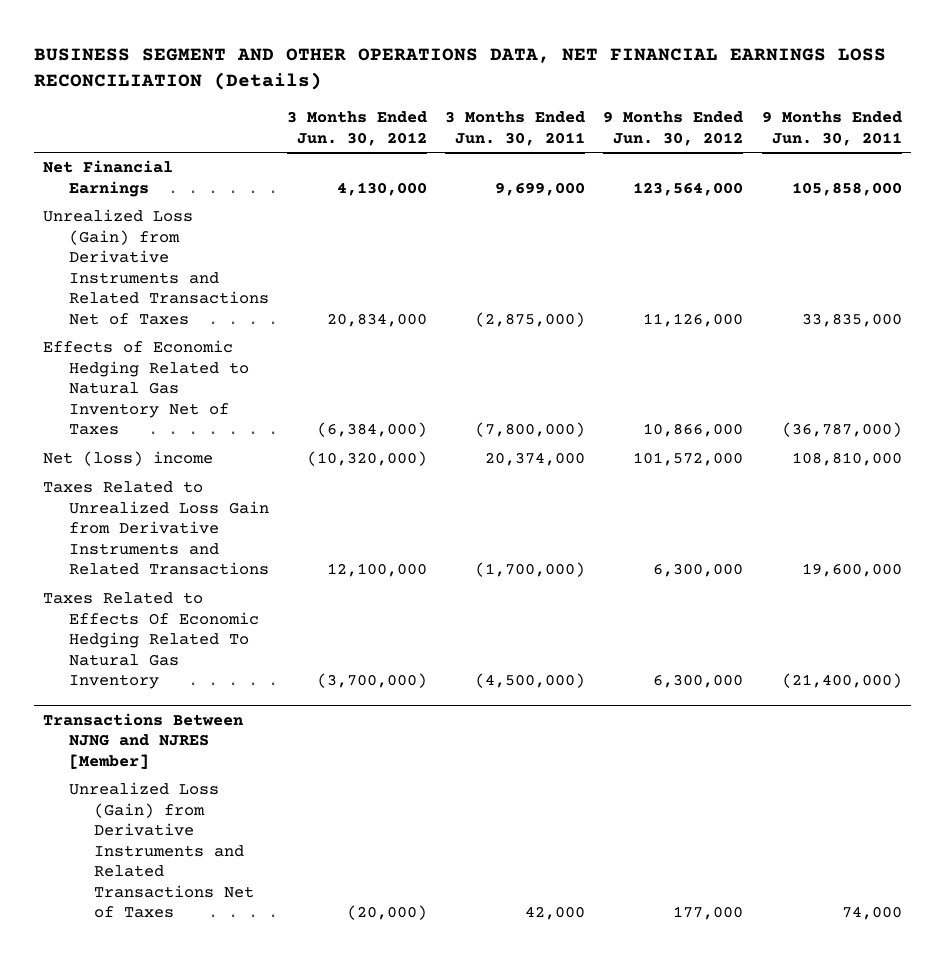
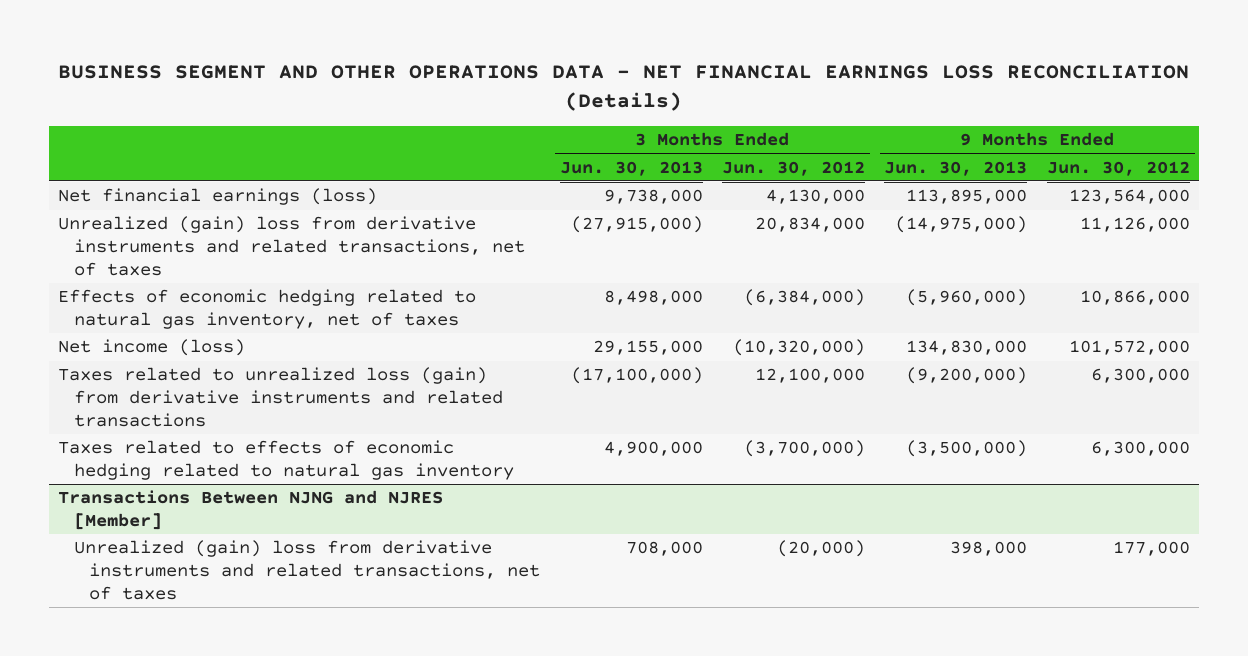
[33,47,886,90] BUSINESS SEGMENT AND OTHER OPERATIONS DATA, NET FINANCIAL EARNINGS LOSS RECONCILIATION (Details) -> [58,64,1190,112] BUSINESS SEGMENT AND OTHER OPERATIONS DATA - NET FINANCIAL EARNINGS LOSS RECONCILIATION (Details)
[445,111,586,146] 3 Months Ended Jun. 30, 2011 -> none
[761,111,902,146] 9 Months Ended Jun. 30, 2011 -> none
none -> [559,160,703,176] Jun. 30, 2013
none -> [884,160,1028,176] Jun. 30, 2013
[42,160,173,197] Net Financial Earnings -> [58,188,378,206] Net financial earnings (loss)
[42,209,269,325] Unrealized Loss (Gain) from Derivative Instruments and Related Transactions Net of Taxes -> [58,216,525,276] Unrealized (gain) loss from derivative instruments and related transactions, net of taxes
[42,340,249,436] Effects of Economic Hedging Related to Natural Gas Inventory Net of Taxes -> [58,289,477,329] Effects of economic hedging related to natural gas inventory, net of taxes
[42,451,213,467] Net (loss) income -> [58,339,246,357] Net income (loss)
[42,481,269,576] Taxes Related to Unrealized Loss Gain from Derivative Instruments and Related Transactions -> [58,367,503,427] Taxes related to unrealized loss (gain) from derivative instruments and related transactions
[42,592,259,690] Taxes Related to Effects Of Economic Hedging Related To Natural Gas Inventory -> [58,440,514,480] Taxes related to effects of economic hedging related to natural gas inventory
[68,782,255,919] Unrealized Loss (Gain) from Derivative Instruments and Related Transactions Net of Taxes -> [73,540,541,600] Unrealized (gain) loss from derivative instruments and related transactions, net of taxes

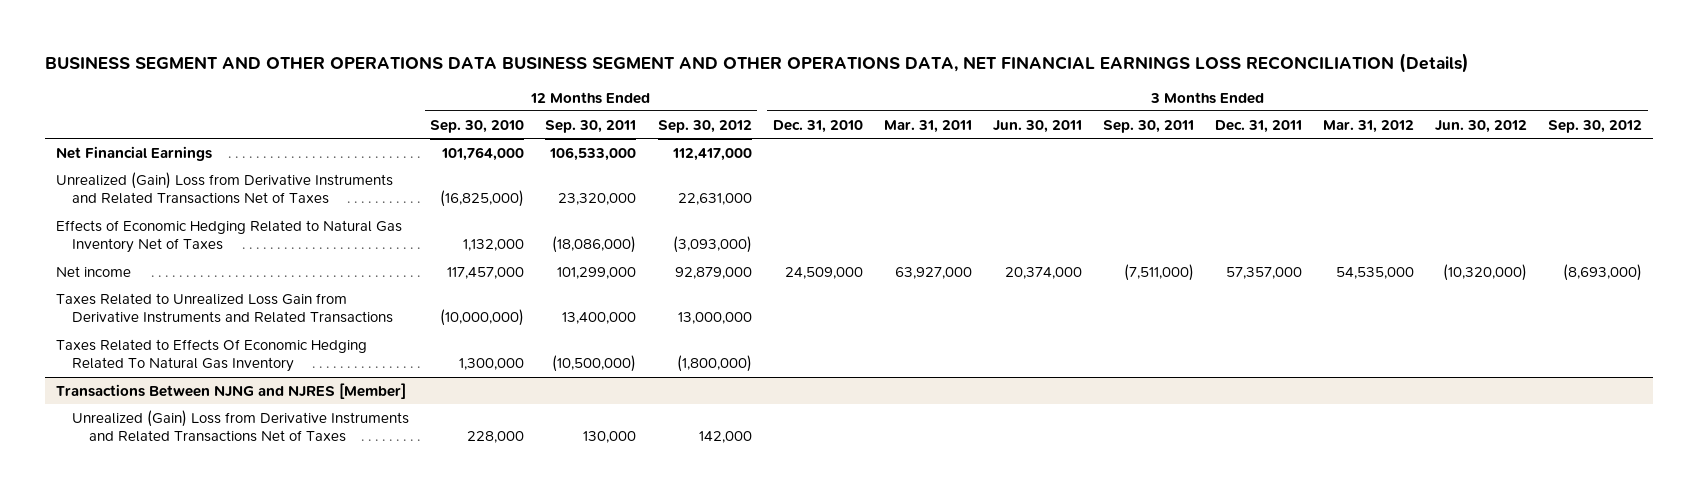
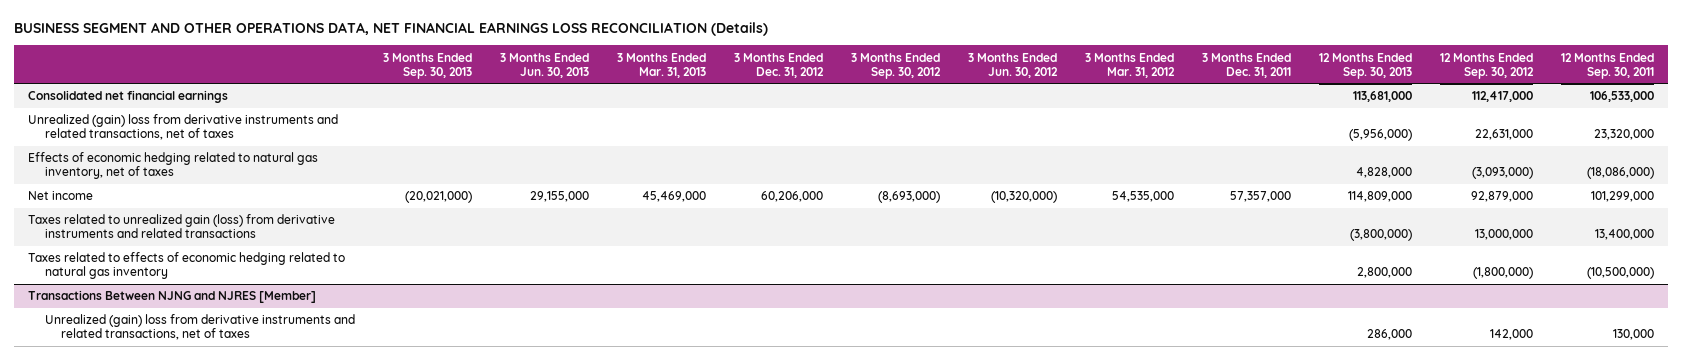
[45,52,1470,73] BUSINESS SEGMENT AND OTHER OPERATIONS DATA BUSINESS SEGMENT AND OTHER OPERATIONS DATA, NET FINANCIAL EARNINGS LOSS RECONCILIATION (Details) -> [14,22,769,37] BUSINESS SEGMENT AND OTHER OPERATIONS DATA, NET FINANCIAL EARNINGS LOSS RECONCILIATION (Details)
[430,119,525,133] Sep. 30, 2010 -> none
[772,119,863,133] Dec. 31, 2010 -> none
[883,119,972,133] Mar. 31, 2011 -> none
[992,119,1082,133] Jun. 30, 2011 -> none
[1102,119,1194,133] Sep. 30, 2011 -> none
none -> [382,52,472,79] 3 Months Ended Sep. 30, 2013
none -> [499,52,589,78] 3 Months Ended Jun. 30, 2013
none -> [616,52,706,78] 3 Months Ended Mar. 31, 2013
none -> [733,52,824,78] 3 Months Ended Dec. 31, 2012
none -> [1318,52,1412,79] 12 Months Ended Sep. 30, 2013
[55,145,212,161] Net Financial Earnings -> [28,90,229,104] Consolidated net financial earnings
[55,171,393,205] Unrealized (Gain) Loss from Derivative Instruments and Related Transactions Net of Taxes -> [28,114,339,141] Unrealized (gain) loss from derivative instruments and related transactions, net of taxes
[55,219,402,254] Effects of Economic Hedging Related to Natural Gas Inventory Net of Taxes -> [28,152,319,180] Effects of economic hedging related to natural gas inventory, net of taxes
[55,292,394,324] Taxes Related to Unrealized Loss Gain from Derivative Instruments and Related Transactions -> [28,214,336,239] Taxes related to unrealized gain (loss) from derivative instruments and related transactions
[55,338,367,373] Taxes Related to Effects Of Economic Hedging Related To Natural Gas Inventory -> [28,252,346,280] Taxes related to effects of economic hedging related to natural gas inventory
[72,409,410,443] Unrealized (Gain) Loss from Derivative Instruments and Related Transactions Net of Taxes -> [44,314,355,341] Unrealized (gain) loss from derivative instruments and related transactions, net of taxes

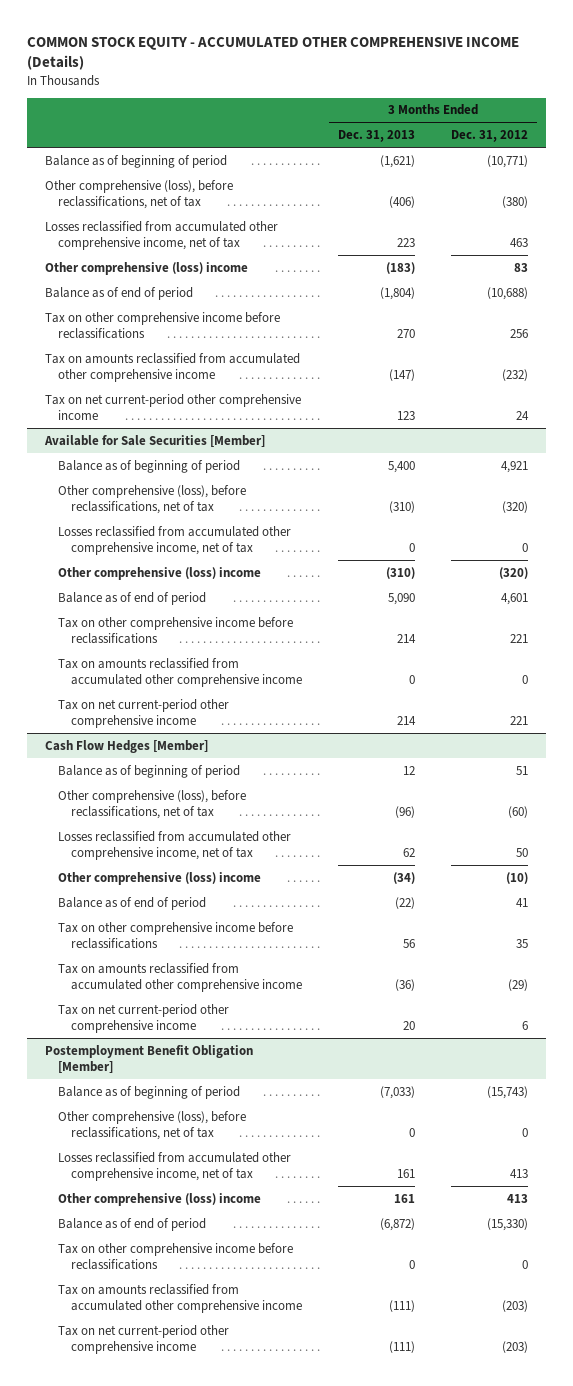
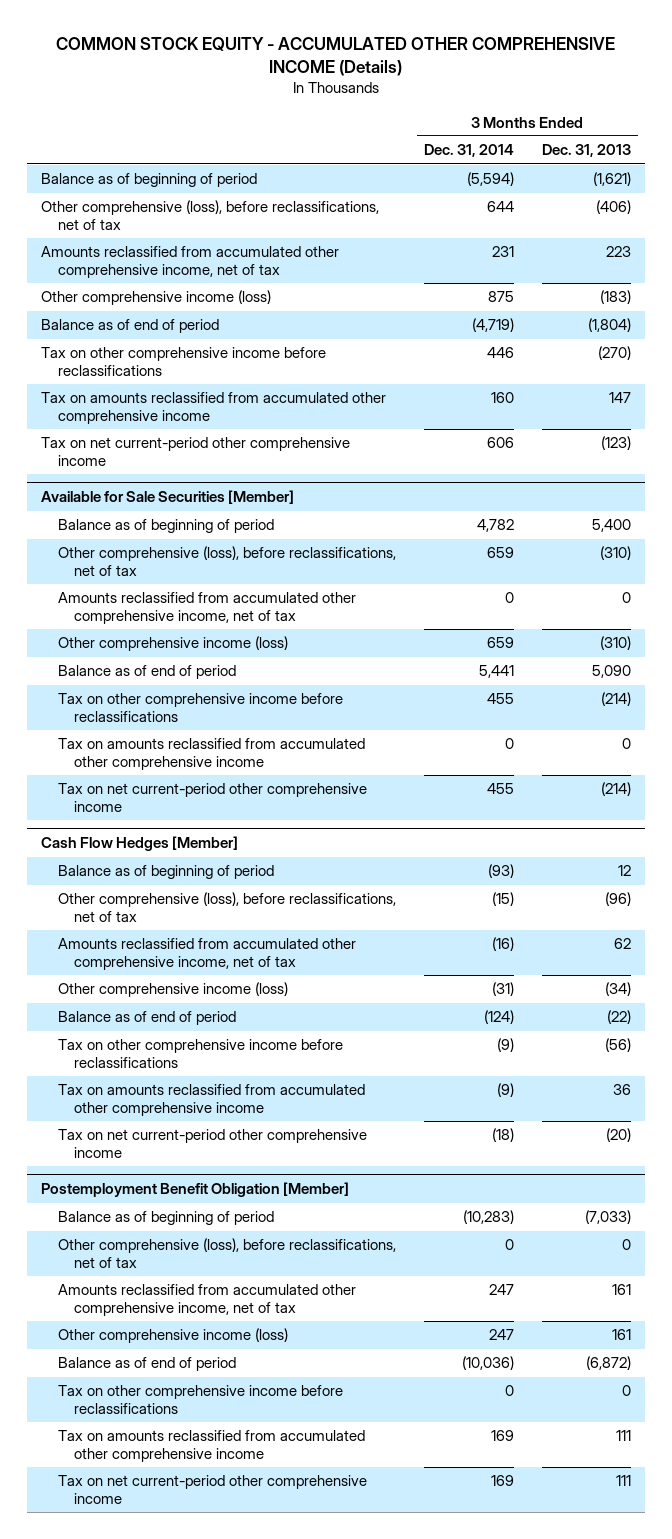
[450,130,528,143] Dec. 31, 2012 -> none
none -> [423,144,514,158] Dec. 31, 2014
[45,220,279,250] Losses reclassified from accumulated other comprehensive income, net of tax -> [41,246,340,278] Amounts reclassified from accumulated other comprehensive income, net of tax
[45,261,249,275] Other comprehensive (loss) income -> [41,290,272,306] Other comprehensive income (loss)
[396,328,415,338] 270 -> [597,346,631,361] (270)
[388,368,415,381] (147) -> [608,392,631,404] 147
[396,410,415,420] 123 -> [600,436,631,451] (123)
[57,525,291,555] Losses reclassified from accumulated other comprehensive income, net of tax -> [57,592,356,624] Amounts reclassified from accumulated other comprehensive income, net of tax
[57,566,261,580] Other comprehensive (loss) income -> [57,636,288,652] Other comprehensive income (loss)
[396,633,416,643] 214 -> [600,692,631,707] (214)
[396,715,416,725] 214 -> [600,782,631,797] (214)
[57,830,291,860] Losses reclassified from accumulated other comprehensive income, net of tax -> [57,938,356,970] Amounts reclassified from accumulated other comprehensive income, net of tax
[57,871,261,885] Other comprehensive (loss) income -> [57,982,288,998] Other comprehensive income (loss)
[402,938,415,948] 56 -> [604,1038,631,1053] (56)
[394,978,415,991] (36) -> [612,1084,631,1096] 36
[402,1020,415,1030] 20 -> [605,1128,631,1143] (20)
[57,1151,291,1181] Losses reclassified from accumulated other comprehensive income, net of tax -> [57,1284,356,1316] Amounts reclassified from accumulated other comprehensive income, net of tax
[57,1192,261,1206] Other comprehensive (loss) income -> [57,1328,288,1344] Other comprehensive income (loss)
[388,1299,415,1312] (111) -> [615,1430,631,1442] 111
[388,1340,415,1353] (111) -> [615,1475,631,1487] 111

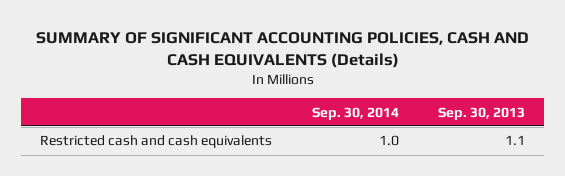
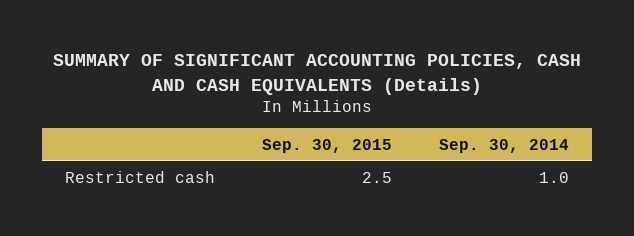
[437,106,525,120] Sep. 30, 2013 -> none
none -> [262,138,393,153] Sep. 30, 2015
[40,135,273,149] Restricted cash and cash equivalents -> [65,171,216,184] Restricted cash

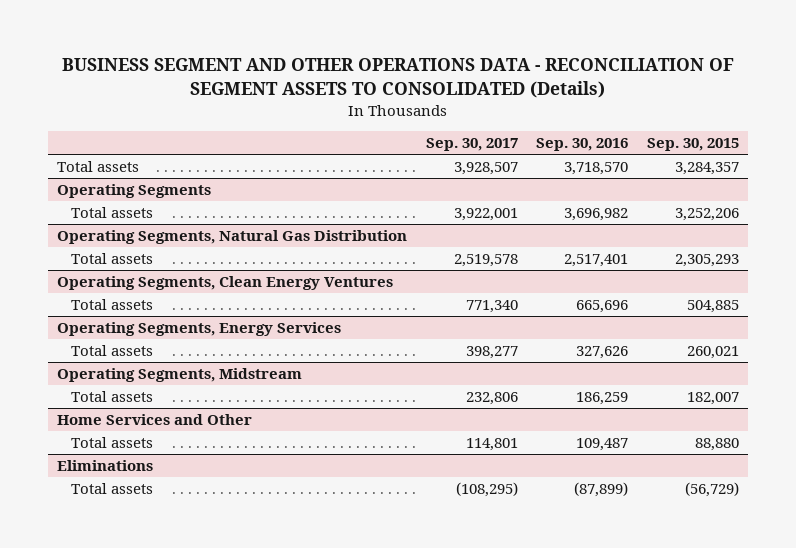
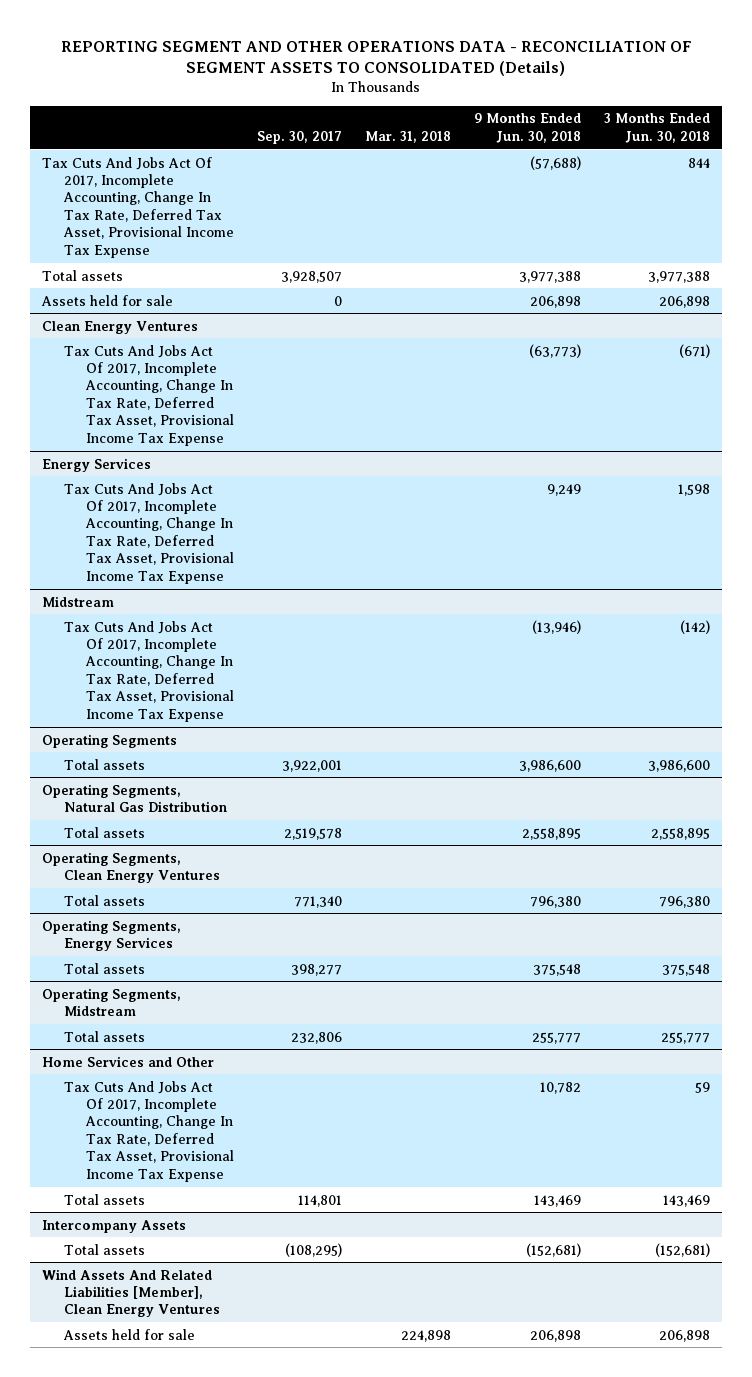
[62,58,735,99] BUSINESS SEGMENT AND OTHER OPERATIONS DATA - RECONCILIATION OF SEGMENT ASSETS TO CONSOLIDATED (Details) -> [61,40,693,77] REPORTING SEGMENT AND OTHER OPERATIONS DATA - RECONCILIATION OF SEGMENT ASSETS TO CONSOLIDATED (Details)
[536,137,629,151] Sep. 30, 2016 -> none
[646,137,739,151] Sep. 30, 2015 -> none
none -> [365,130,452,143] Mar. 31, 2018
none -> [474,113,582,143] 9 Months Ended Jun. 30, 2018
none -> [604,113,711,143] 3 Months Ended Jun. 30, 2018
none -> [41,156,234,258] Tax Cuts And Jobs Act Of 2017, Incomplete Accounting, Change In Tax Rate, Deferred Tax Asset, Provisional Income Tax Expense
none -> [40,294,173,306] Assets held for sale
none -> [41,320,198,334] Clean Energy Ventures
none -> [63,344,234,446] Tax Cuts And Jobs Act Of 2017, Incomplete Accounting, Change In Tax Rate, Deferred Tax Asset, Provisional Income Tax Expense
none -> [41,457,151,472] Energy Services
none -> [63,482,234,584] Tax Cuts And Jobs Act Of 2017, Incomplete Accounting, Change In Tax Rate, Deferred Tax Asset, Provisional Income Tax Expense
none -> [41,595,114,607] Midstream
none -> [63,620,234,722] Tax Cuts And Jobs Act Of 2017, Incomplete Accounting, Change In Tax Rate, Deferred Tax Asset, Provisional Income Tax Expense
none -> [63,1080,234,1182] Tax Cuts And Jobs Act Of 2017, Incomplete Accounting, Change In Tax Rate, Deferred Tax Asset, Provisional Income Tax Expense
[57,460,154,472] Eliminations -> [41,1219,186,1233] Intercompany Assets
none -> [41,1268,220,1318] Wind Assets And Related Liabilities [Member], Clean Energy Ventures
none -> [62,1328,195,1340] Assets held for sale

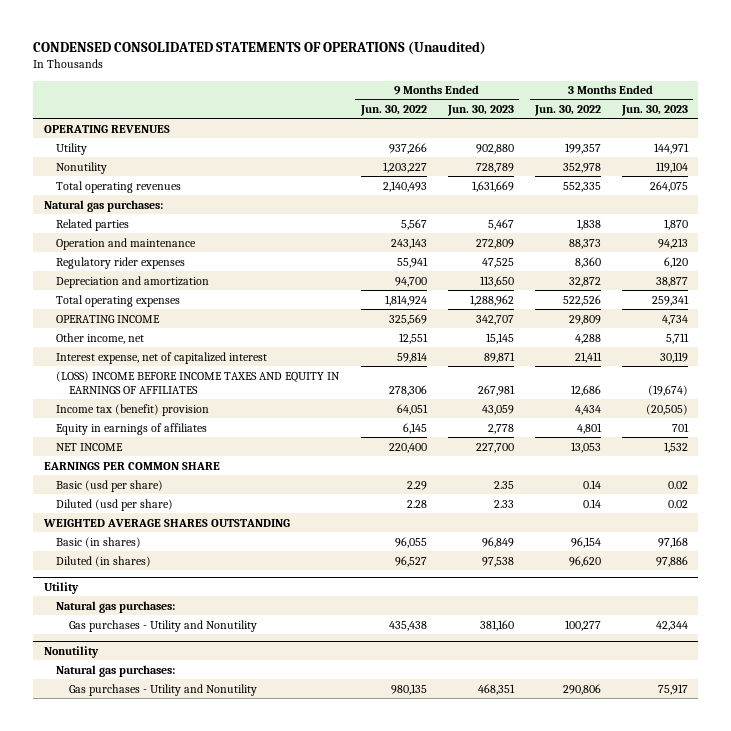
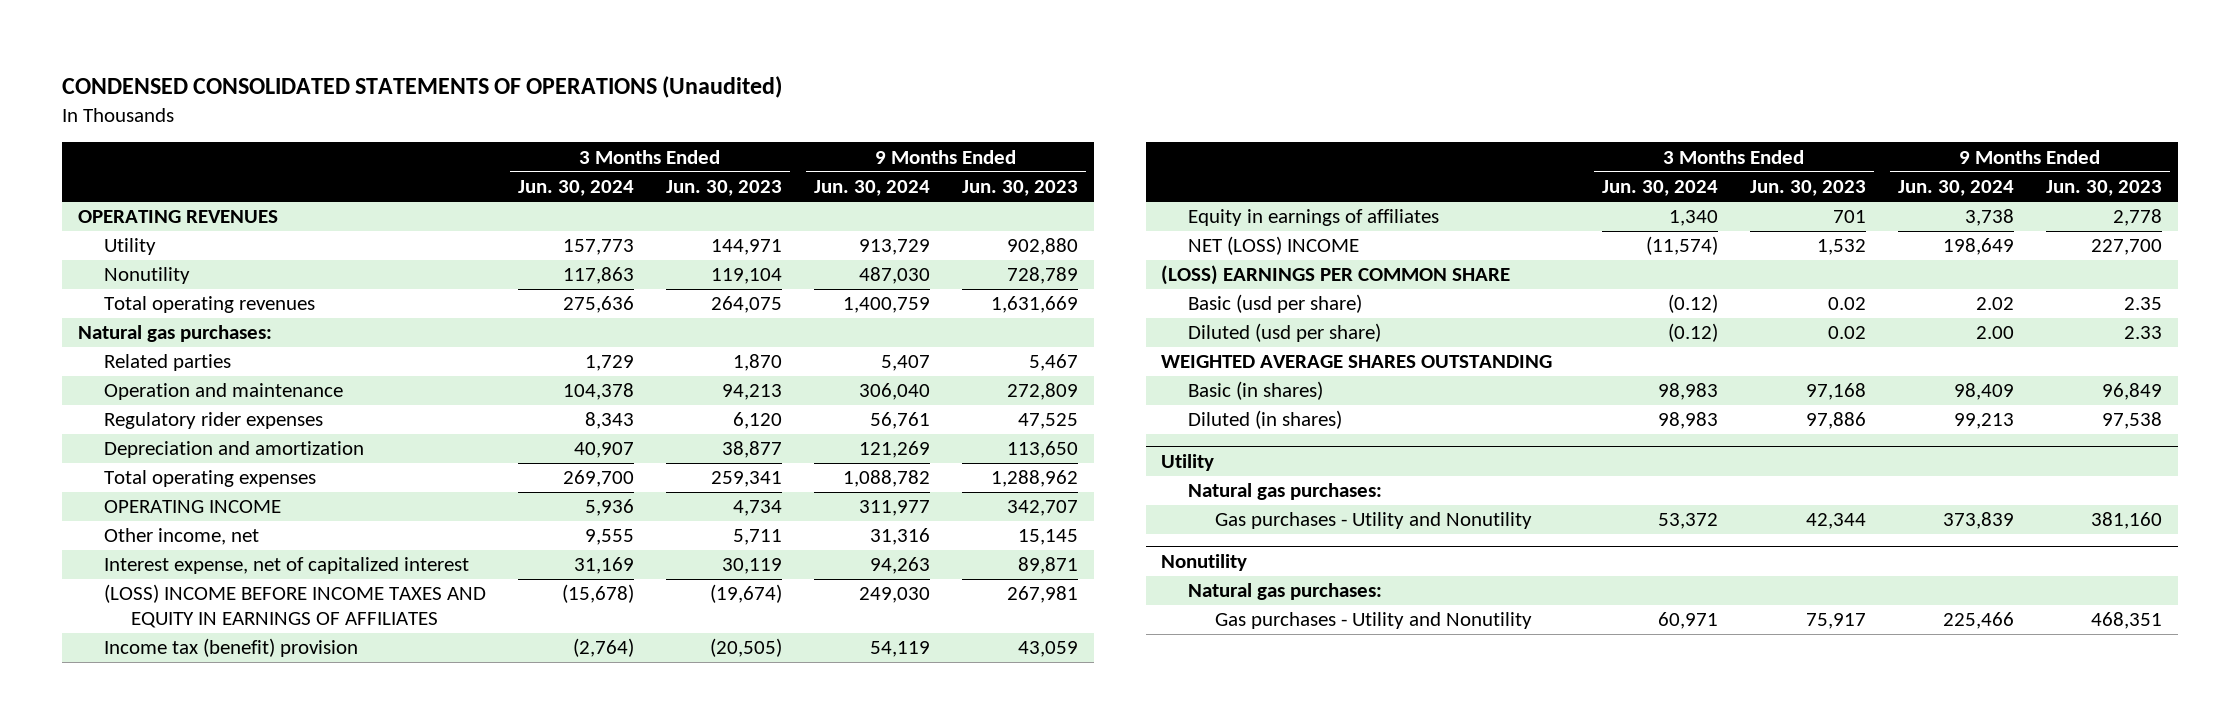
[359,104,427,116] Jun. 30, 2022 -> none
[533,104,601,116] Jun. 30, 2022 -> none
none -> [518,180,635,197] Jun. 30, 2024
none -> [814,180,931,197] Jun. 30, 2024
[56,442,124,451] NET INCOME -> [1188,236,1360,256] NET (LOSS) INCOME
[43,461,220,470] EARNINGS PER COMMON SHARE -> [1161,265,1511,286] (LOSS) EARNINGS PER COMMON SHARE

